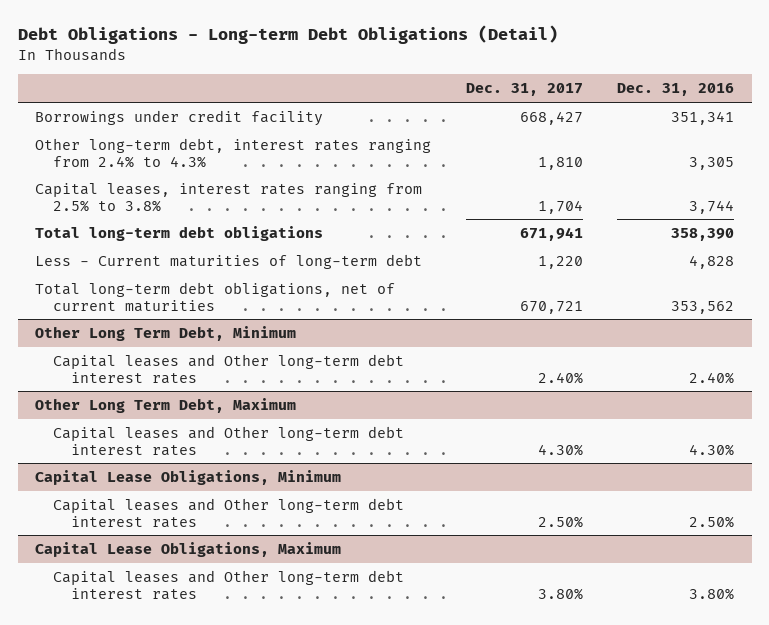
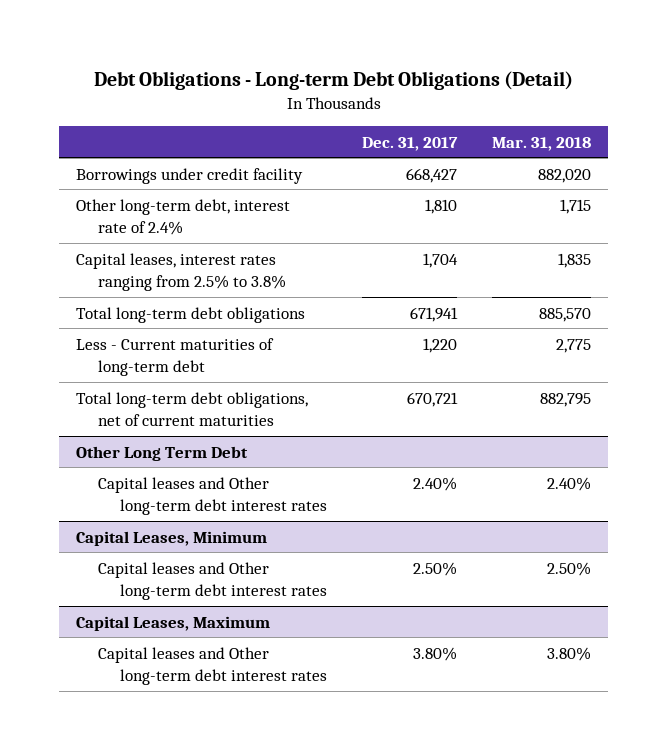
[617,83,735,97] Dec. 31, 2016 -> none
none -> [491,136,591,151] Mar. 31, 2018
[35,137,432,168] Other long-term debt, interest rates ranging from 2.4% to 4.3% -> [76,198,291,235] Other long-term debt, interest rate of 2.4%
[35,325,297,341] Other Long Term Debt, Minimum -> [76,445,249,461] Other Long Term Debt
[35,397,297,413] Other Long Term Debt, Maximum -> none
[52,425,404,456] Capital leases and Other long-term debt interest rates -> none
[35,469,342,485] Capital Lease Obligations, Minimum -> none
none -> [76,530,268,546] Capital Leases, Minimum
[35,541,342,557] Capital Lease Obligations, Maximum -> none
none -> [76,615,271,631] Capital Leases, Maximum

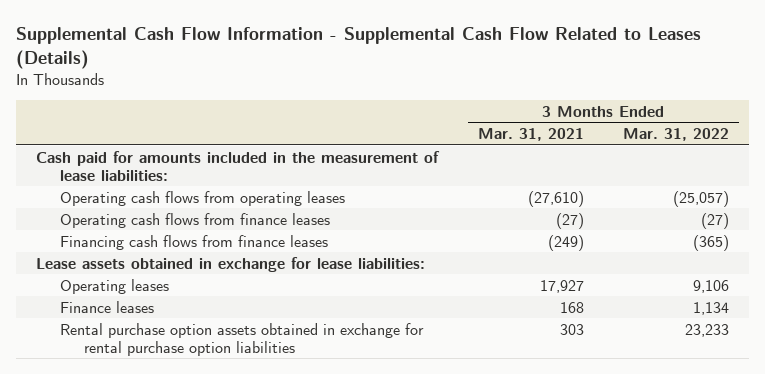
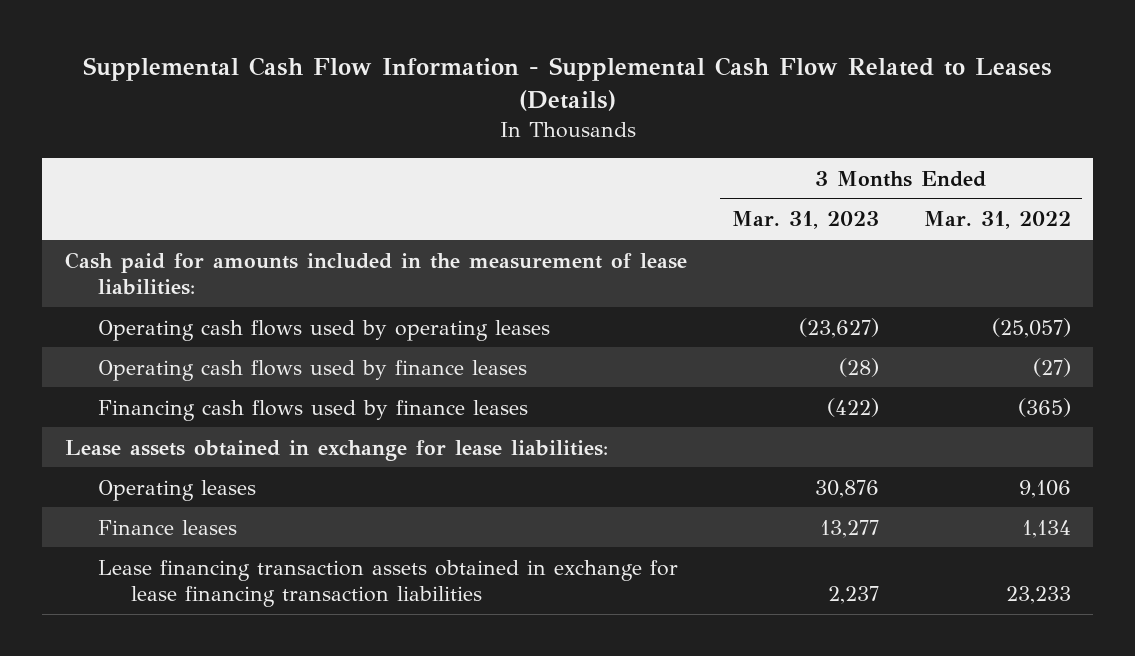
[477,127,584,141] Mar. 31, 2021 -> none
none -> [731,211,879,230] Mar. 31, 2023
[60,190,346,206] Operating cash flows from operating leases -> [97,319,550,341] Operating cash flows used by operating leases
[60,212,331,228] Operating cash flows from finance leases -> [97,359,527,381] Operating cash flows used by finance leases
[60,234,329,250] Financing cash flows from finance leases -> [97,399,528,421] Financing cash flows used by finance leases
[60,322,425,356] Rental purchase option assets obtained in exchange for rental purchase option liabilities -> [97,559,678,608] Lease financing transaction assets obtained in exchange for lease financing transaction liabilities

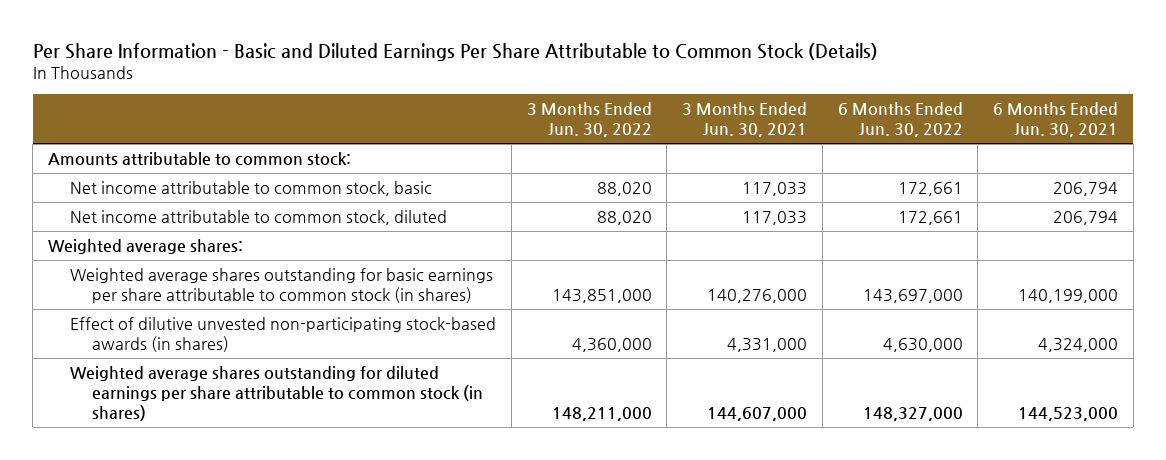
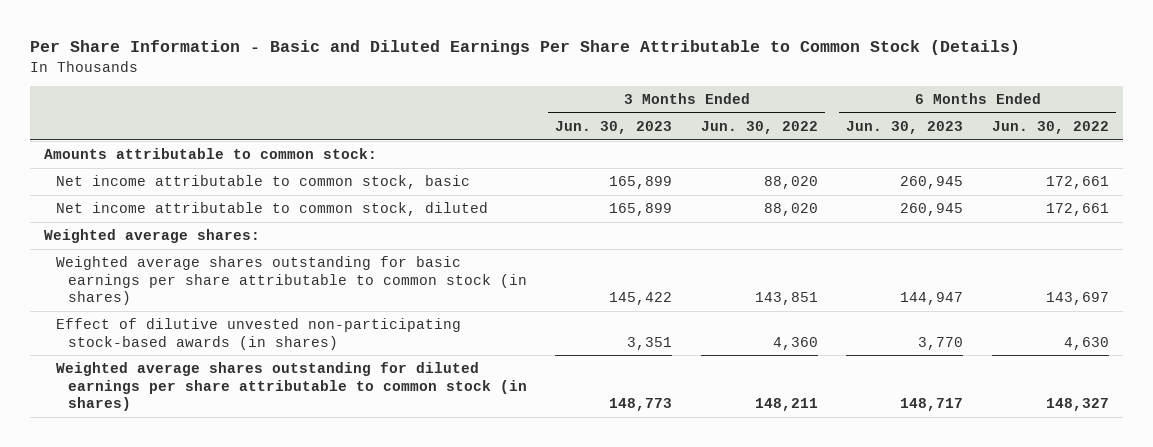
[682,102,808,137] 3 Months Ended Jun. 30, 2021 -> none
[993,102,1119,137] 6 Months Ended Jun. 30, 2021 -> none
none -> [555,120,673,134] Jun. 30, 2023
none -> [846,120,964,134] Jun. 30, 2023
[551,288,652,303] 143,851,000 -> [754,292,818,306] 143,851
[862,288,963,303] 143,697,000 -> [1045,292,1109,306] 143,697
[571,337,652,352] 4,360,000 -> [772,336,818,350] 4,360
[882,337,963,352] 4,630,000 -> [1063,336,1109,350] 4,630
[551,406,652,421] 148,211,000 -> [754,398,818,412] 148,211
[862,406,963,421] 148,327,000 -> [1045,398,1109,412] 148,327

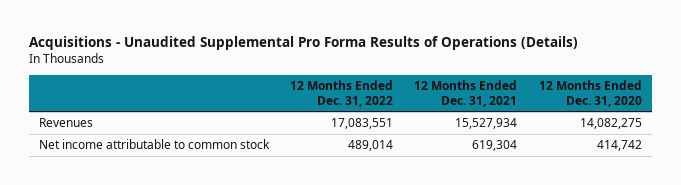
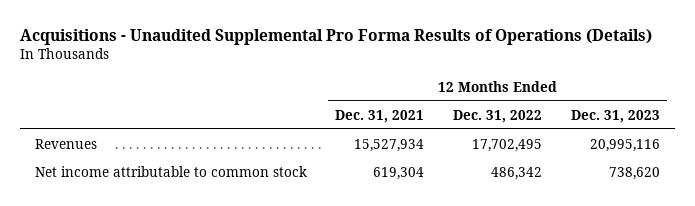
[538,79,642,107] 12 Months Ended Dec. 31, 2020 -> none
none -> [571,109,661,123] Dec. 31, 2023
[331,118,394,130] 17,083,551 -> [472,138,543,152] 17,702,495
[348,140,394,152] 489,014 -> [491,166,543,180] 486,342

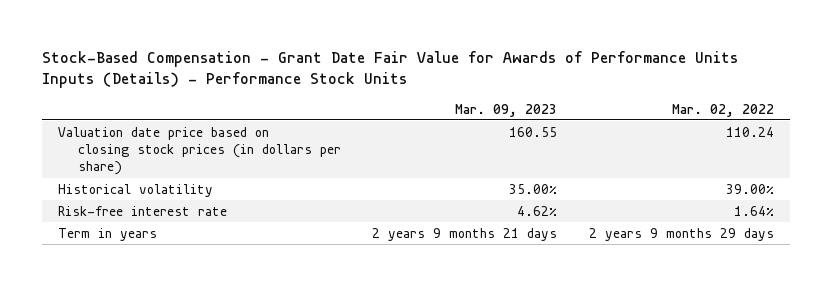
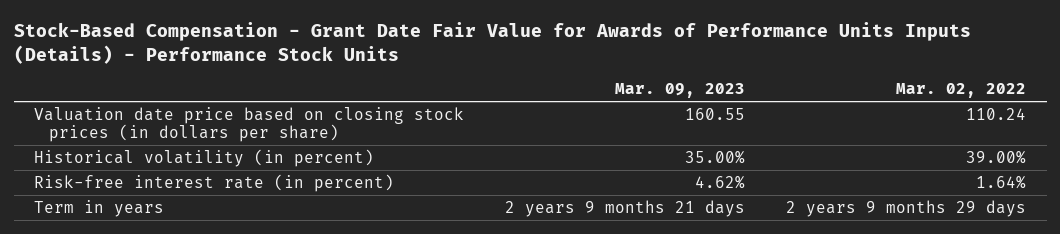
[58,183,214,197] Historical volatility -> [34,148,375,167] Historical volatility (in percent)
[58,205,228,216] Risk-free interest rate -> [34,173,395,192] Risk-free interest rate (in percent)

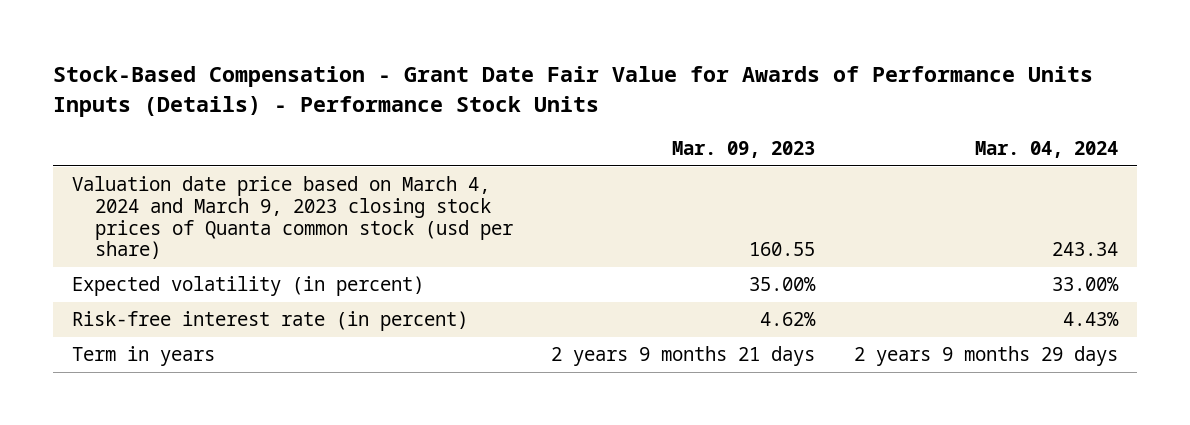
[896,83,1027,99] Mar. 02, 2022 -> none
none -> [974,140,1118,158] Mar. 04, 2024
[34,106,465,143] Valuation date price based on closing stock prices (in dollars per share) -> [72,176,513,260] Valuation date price based on March 4, 2024 and March 9, 2023 closing stock prices of Quanta common stock (usd per share)
[34,148,375,167] Historical volatility (in percent) -> [72,276,425,297] Expected volatility (in percent)

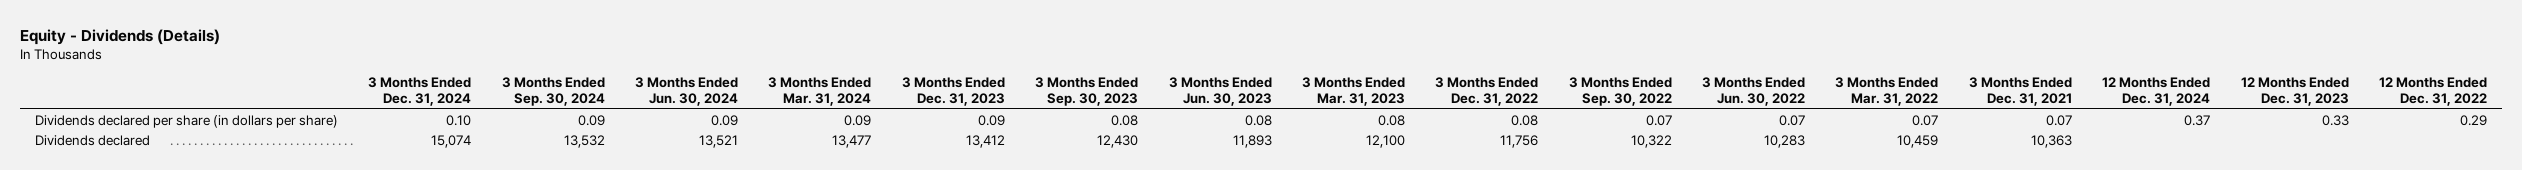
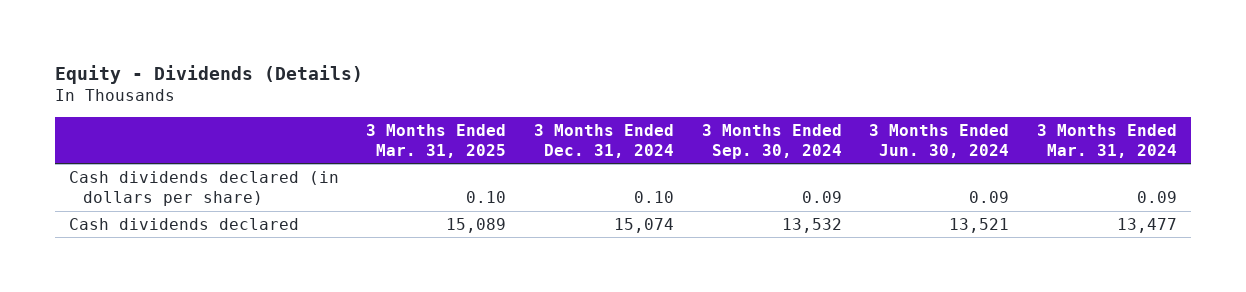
[901,77,1005,107] 3 Months Ended Dec. 31, 2023 -> none
[1035,77,1139,107] 3 Months Ended Sep. 30, 2023 -> none
[1168,77,1272,107] 3 Months Ended Jun. 30, 2023 -> none
[1301,77,1405,107] 3 Months Ended Mar. 31, 2023 -> none
[1435,77,1539,107] 3 Months Ended Dec. 31, 2022 -> none
[1568,77,1672,107] 3 Months Ended Sep. 30, 2022 -> none
[1702,77,1806,107] 3 Months Ended Jun. 30, 2022 -> none
[1835,77,1939,107] 3 Months Ended Mar. 31, 2022 -> none
[1968,77,2072,107] 3 Months Ended Dec. 31, 2021 -> none
[2102,77,2211,107] 12 Months Ended Dec. 31, 2024 -> none
[2240,77,2349,107] 12 Months Ended Dec. 31, 2023 -> none
[2379,77,2488,107] 12 Months Ended Dec. 31, 2022 -> none
none -> [366,123,507,158] 3 Months Ended Mar. 31, 2025
[34,114,338,128] Dividends declared per share (in dollars per share) -> [68,170,339,207] Cash dividends declared (in dollars per share)
[34,134,150,146] Dividends declared -> [68,217,299,230] Cash dividends declared

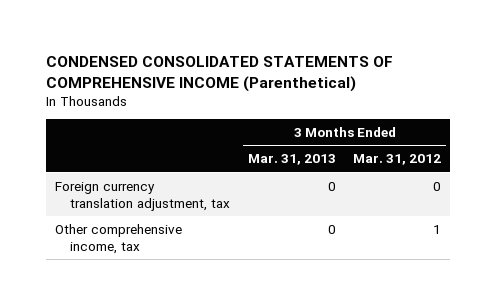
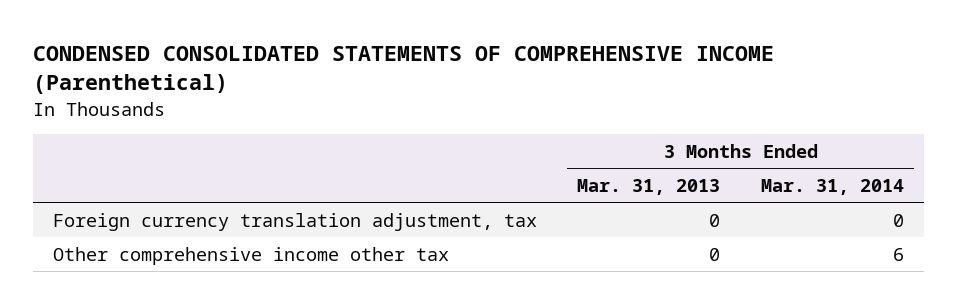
[353,154,442,166] Mar. 31, 2012 -> none
none -> [760,178,904,195] Mar. 31, 2014
[54,223,182,254] Other comprehensive income, tax -> [52,246,449,265] Other comprehensive income other tax

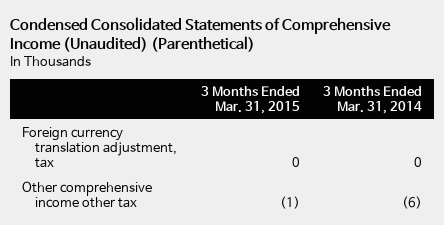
[32,46,774,95] CONDENSED CONSOLIDATED STATEMENTS OF COMPREHENSIVE INCOME (Parenthetical) -> [10,16,392,53] Condensed Consolidated Statements of Comprehensive Income (Unaudited) (Parenthetical)
[577,178,721,195] Mar. 31, 2013 -> none
none -> [200,85,300,114] 3 Months Ended Mar. 31, 2015
[892,247,904,261] 6 -> [402,195,423,209] (6)

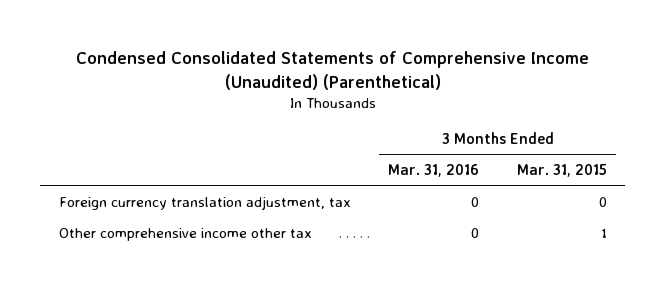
[323,85,423,114] 3 Months Ended Mar. 31, 2014 -> none
none -> [388,163,480,177] Mar. 31, 2016
[279,195,300,209] (1) -> [600,228,607,238] 1

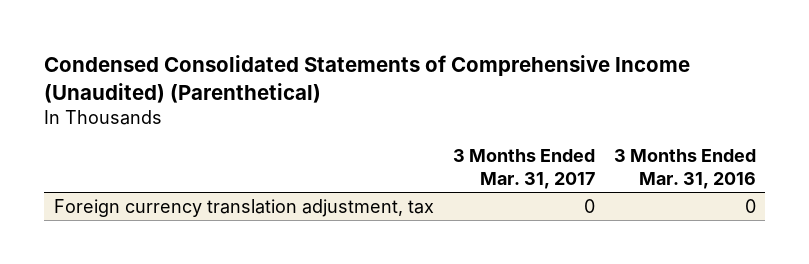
[516,163,607,177] Mar. 31, 2015 -> none
none -> [452,149,595,190] 3 Months Ended Mar. 31, 2017
[59,227,313,241] Other comprehensive income other tax -> none

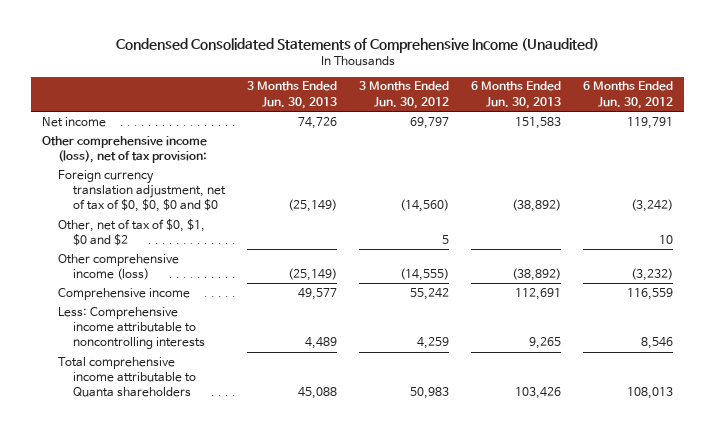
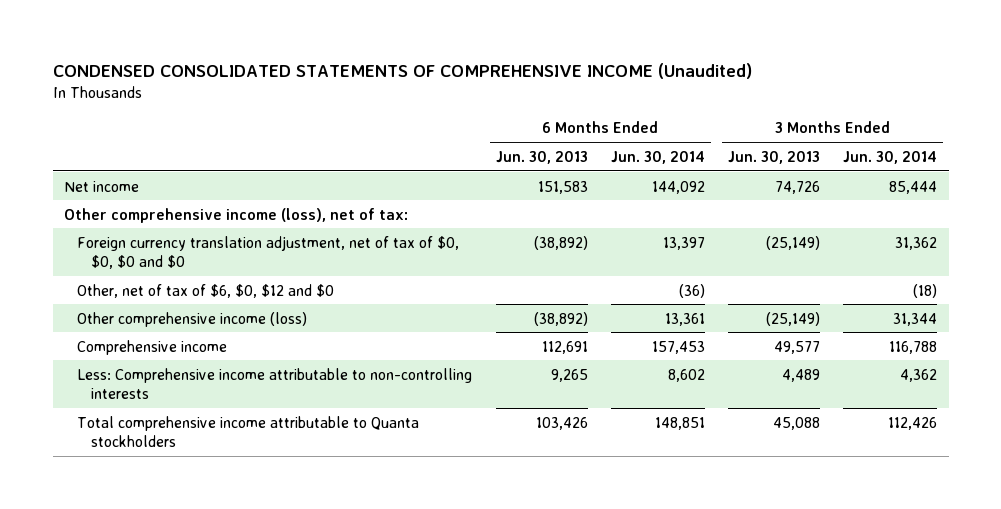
[115,38,599,54] Condensed Consolidated Statements of Comprehensive Income (Unaudited) -> [52,63,752,80] CONDENSED CONSOLIDATED STATEMENTS OF COMPREHENSIVE INCOME (Unaudited)
[359,81,450,109] 3 Months Ended Jun. 30, 2012 -> none
[583,81,674,109] 6 Months Ended Jun. 30, 2012 -> none
none -> [610,150,705,164] Jun. 30, 2014
none -> [843,150,938,164] Jun. 30, 2014
[41,135,207,163] Other comprehensive income (loss), net of tax provision: -> [64,207,409,223] Other comprehensive income (loss), net of tax:
[57,218,205,246] Other, net of tax of $0, $1, $0 and $2 -> [77,283,335,298] Other, net of tax of $6, $0, $12 and $0
[57,306,206,350] Less: Comprehensive income attributable to noncontrolling interests -> [77,367,473,400] Less: Comprehensive income attributable to non-controlling interests
[57,356,197,398] Total comprehensive income attributable to Quanta shareholders -> [77,415,420,448] Total comprehensive income attributable to Quanta stockholders

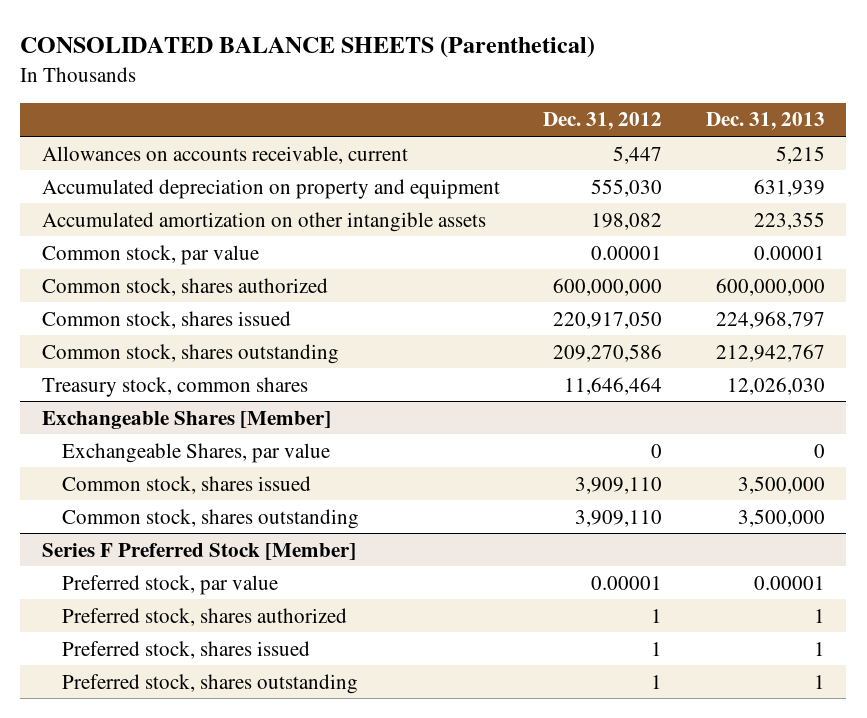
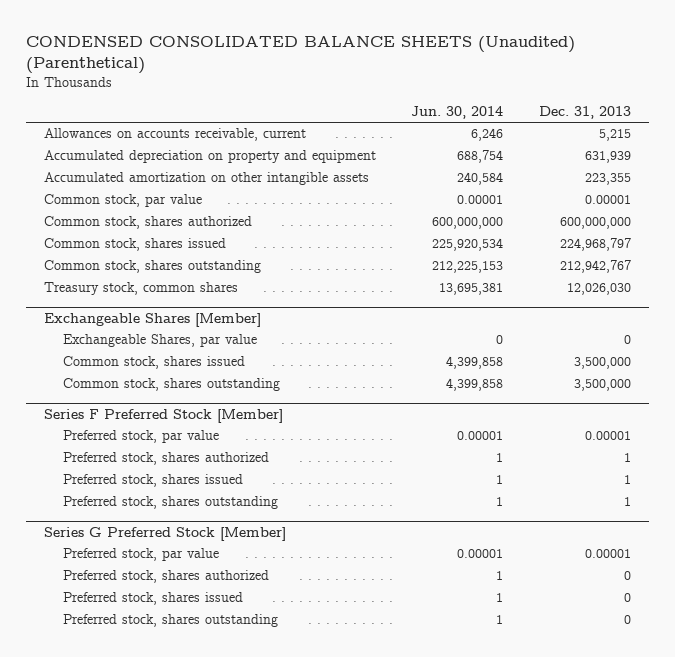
[20,36,596,59] CONSOLIDATED BALANCE SHEETS (Parenthetical) -> [25,35,575,75] CONDENSED CONSOLIDATED BALANCE SHEETS (Unaudited) (Parenthetical)
[543,112,663,131] Dec. 31, 2012 -> none
none -> [411,106,504,120] Jun. 30, 2014
none -> [43,527,286,542] Series G Preferred Stock [Member]
none -> [62,548,219,562] Preferred stock, par value
none -> [62,570,269,584] Preferred stock, shares authorized
none -> [62,592,243,606] Preferred stock, shares issued
none -> [62,614,278,628] Preferred stock, shares outstanding

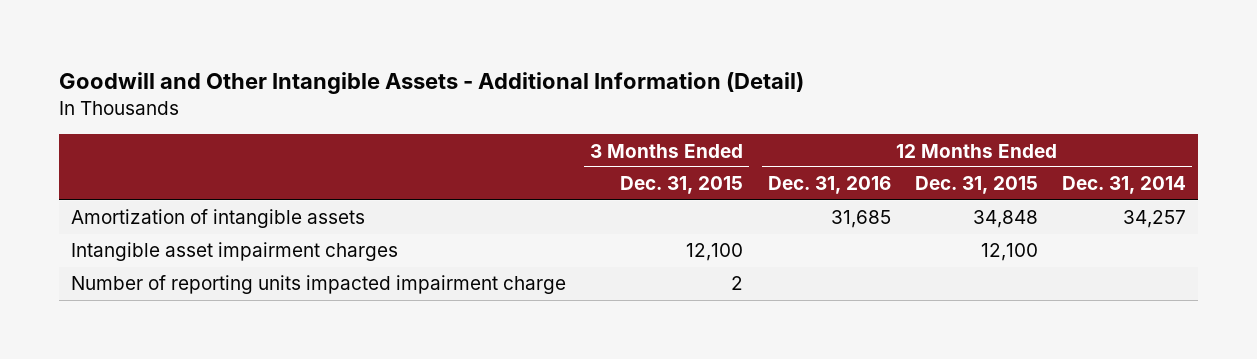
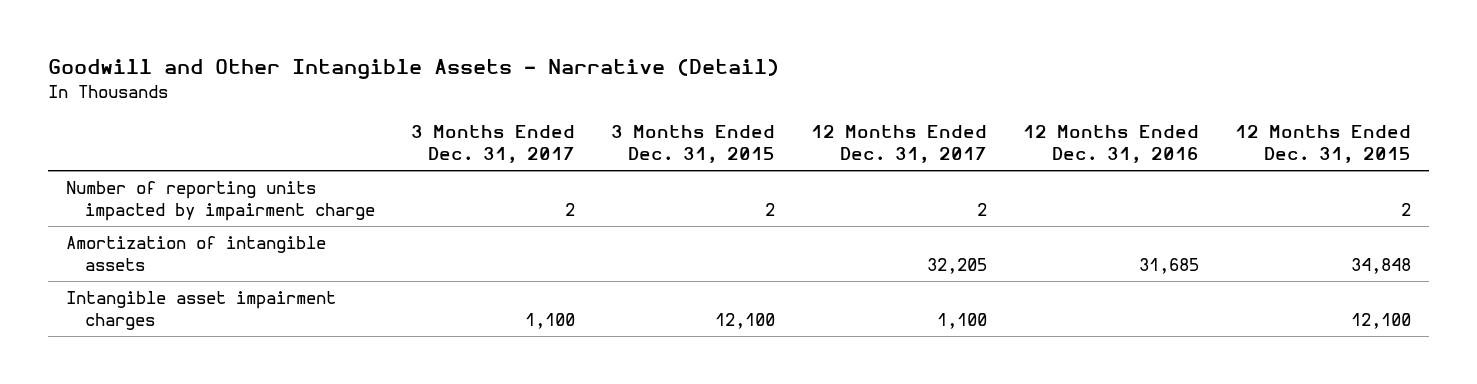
[59,72,805,95] Goodwill and Other Intangible Assets - Additional Information (Detail) -> [47,59,779,80] Goodwill and Other Intangible Assets - Narrative (Detail)
[1061,176,1186,195] Dec. 31, 2014 -> none
none -> [410,124,575,163] 3 Months Ended Dec. 31, 2017
none -> [811,124,988,163] 12 Months Ended Dec. 31, 2017
none -> [65,181,375,222] Number of reporting units impacted by impairment charge
[71,275,567,295] Number of reporting units impacted impairment charge -> none

